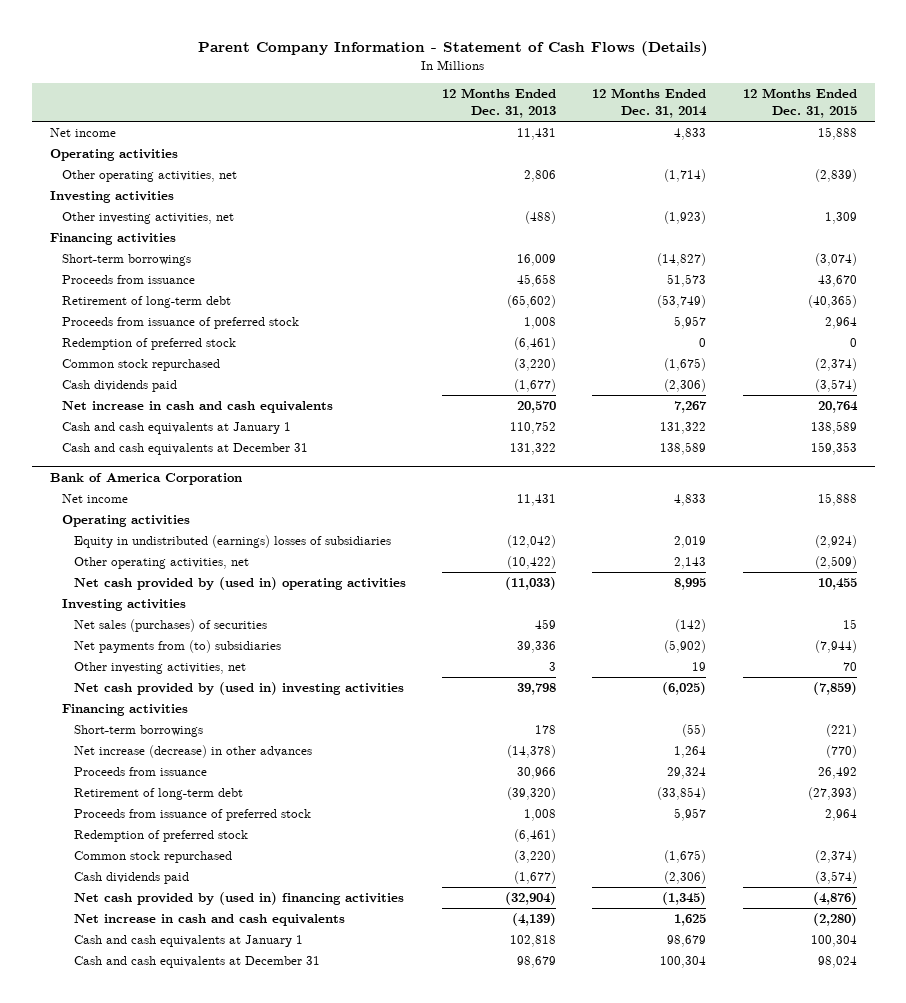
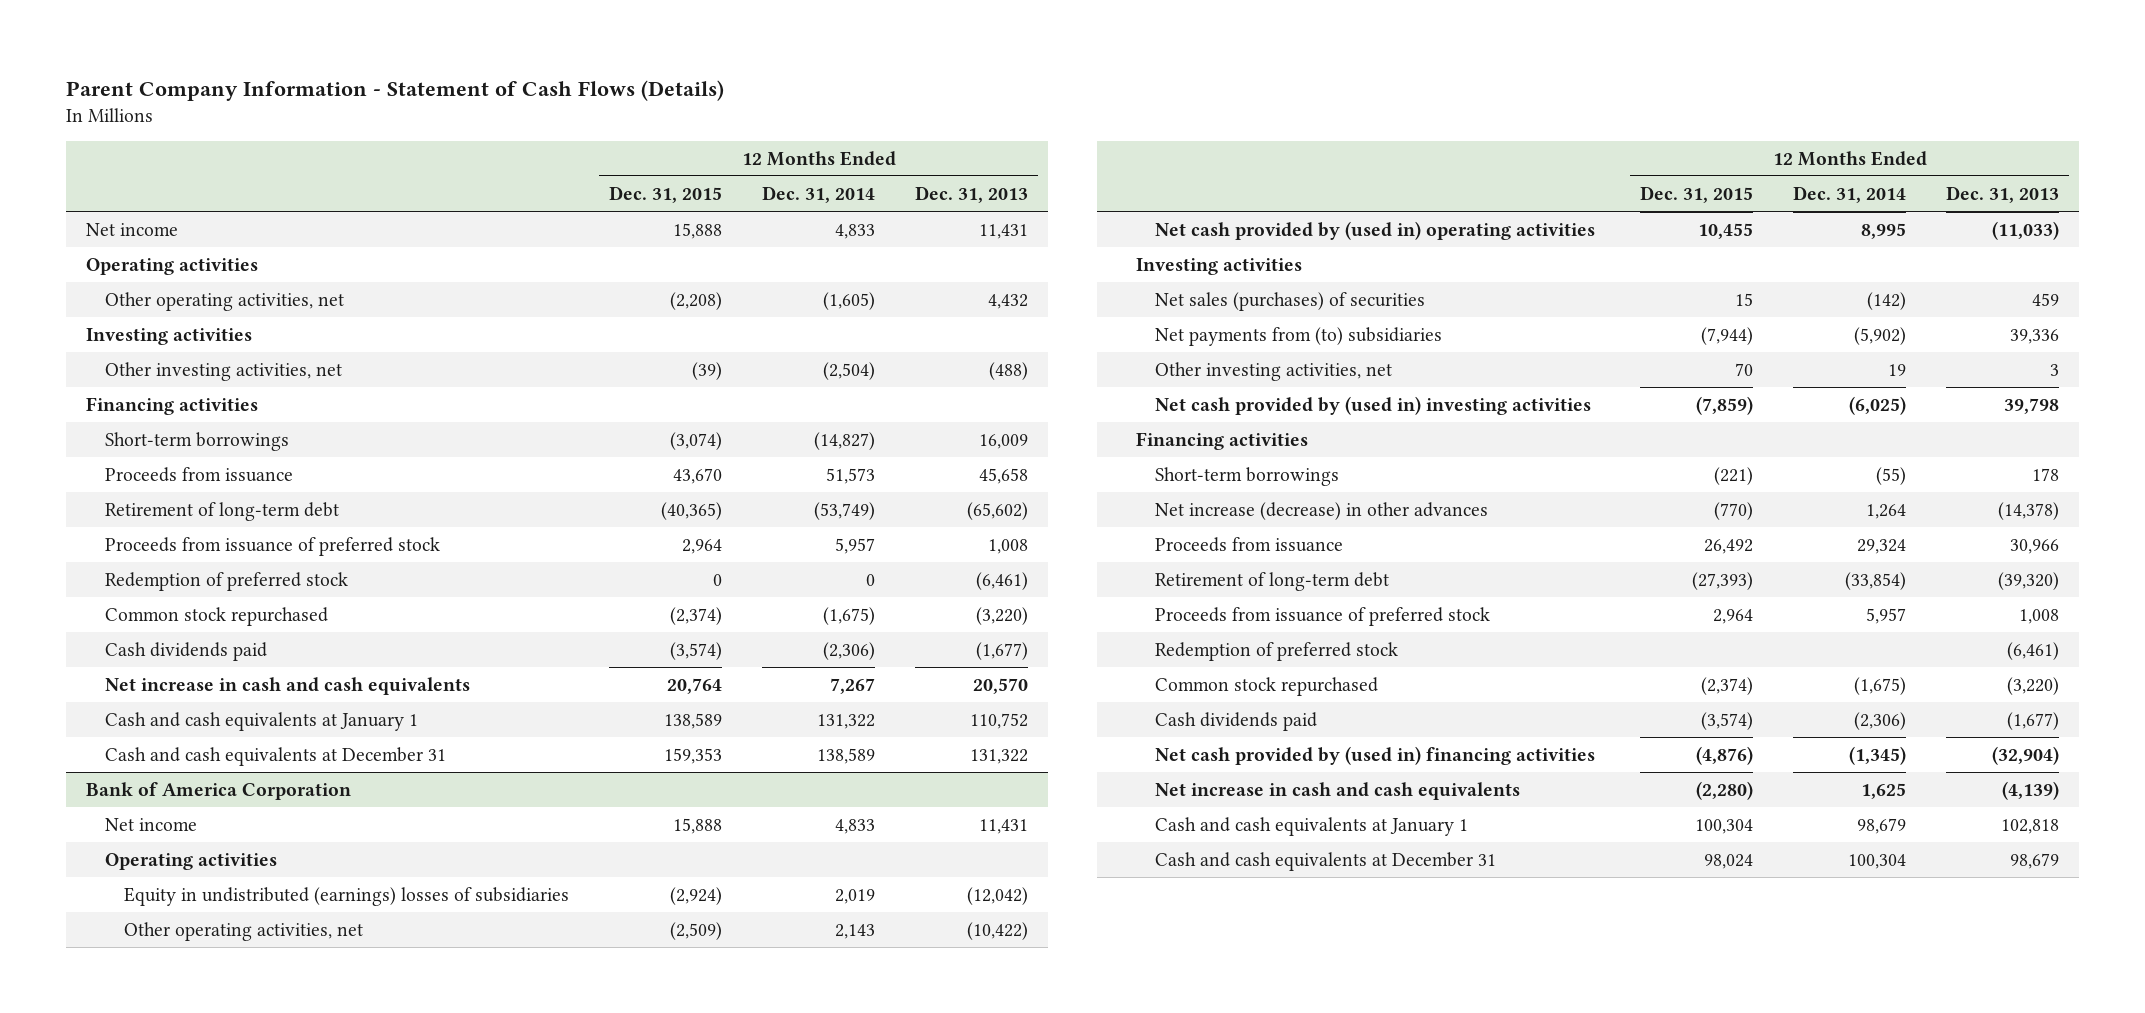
[524,170,557,183] 2,806 -> [988,293,1029,309] 4,432
[664,169,707,183] (1,714) -> [823,291,876,310] (1,605)
[814,169,857,183] (2,839) -> [670,291,723,310] (2,208)
[664,211,707,225] (1,923) -> [823,361,876,380] (2,504)
[824,212,857,225] 1,309 -> [692,361,723,380] (39)

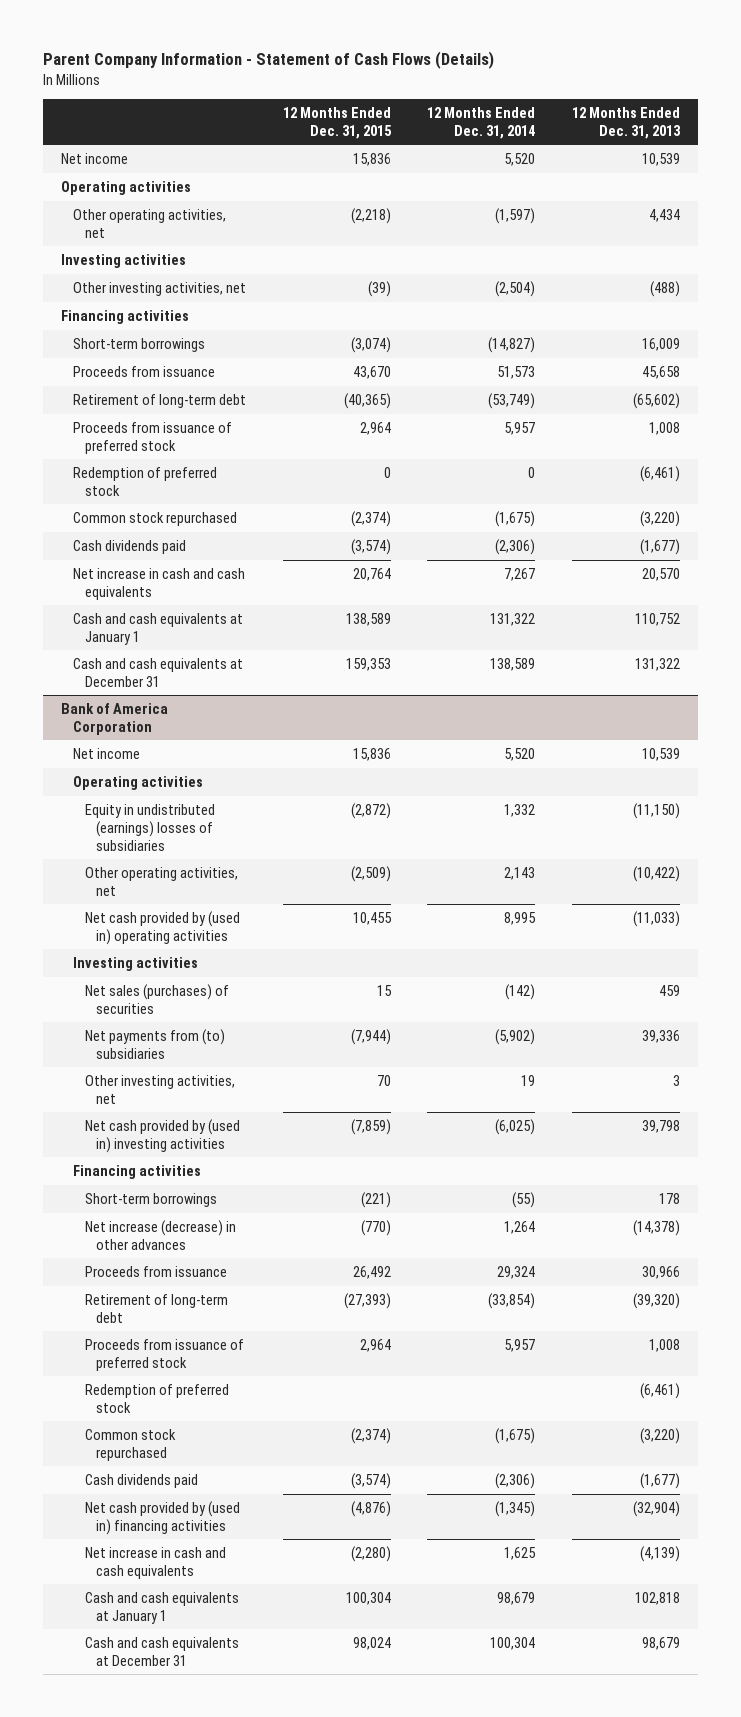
[673,222,723,239] 15,888 -> [352,152,391,166] 15,836
[835,223,876,239] 4,833 -> [504,152,536,166] 5,520
[979,223,1029,239] 11,431 -> [642,152,681,166] 10,539
[670,291,723,310] (2,208) -> [350,207,391,224] (2,218)
[823,291,876,310] (1,605) -> [495,207,536,224] (1,597)
[988,293,1029,309] 4,432 -> [649,208,681,222] 4,434
[673,817,723,834] 15,888 -> [352,747,391,761] 15,836
[835,818,876,834] 4,833 -> [504,747,536,761] 5,520
[979,818,1029,834] 11,431 -> [642,747,681,761] 10,539
[670,886,723,905] (2,924) -> [350,802,391,819] (2,872)
[835,888,876,904] 2,019 -> [504,803,536,817] 1,332
[967,886,1029,905] (12,042) -> [633,802,681,819] (11,150)

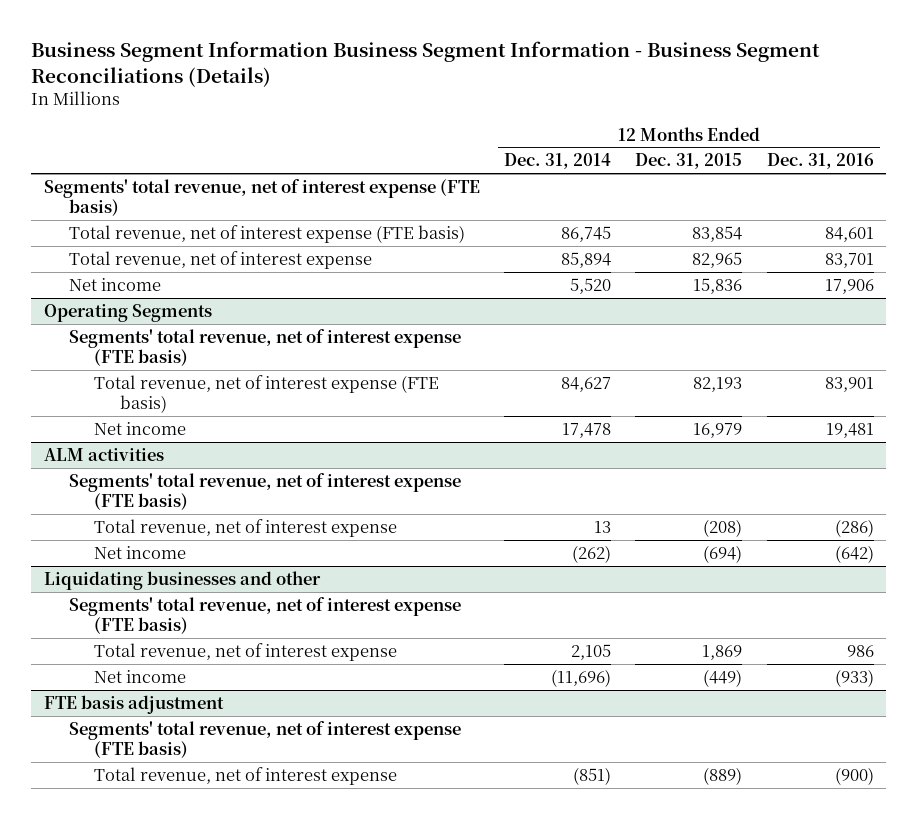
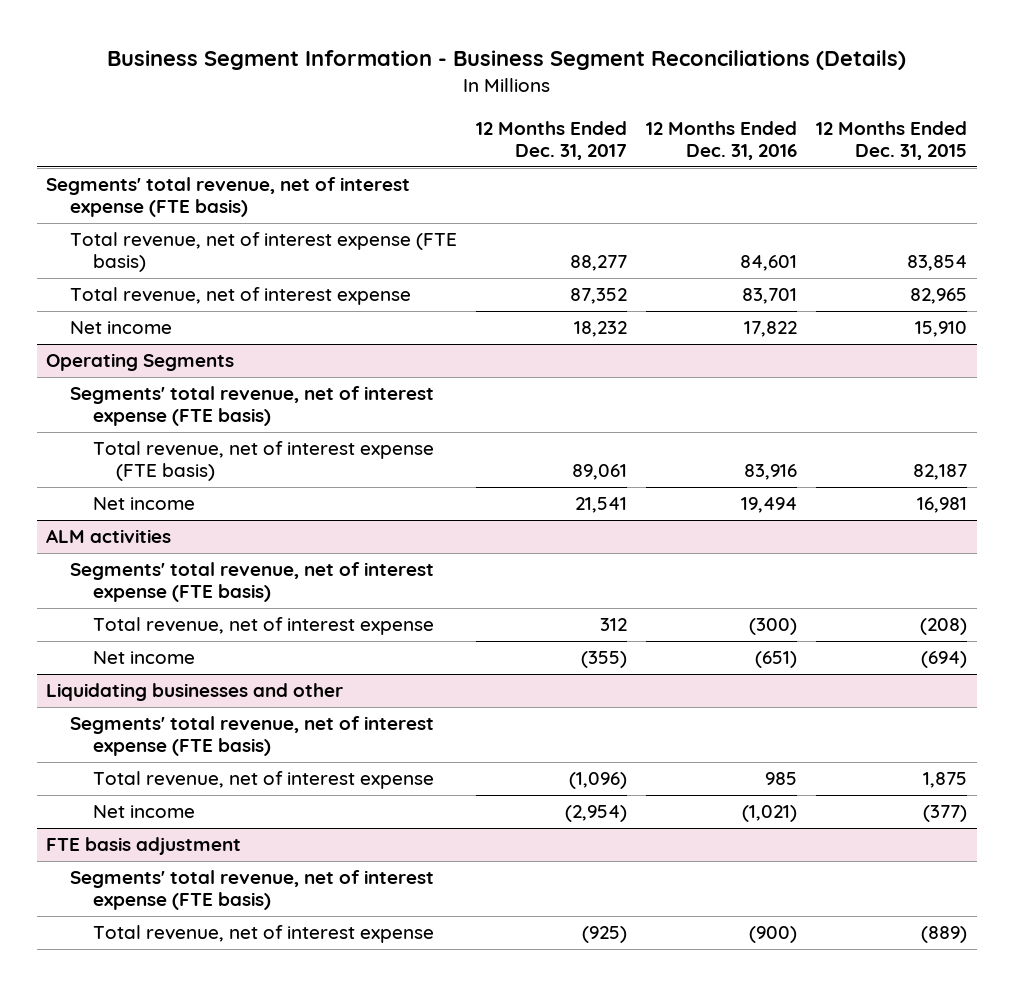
[31,41,821,87] Business Segment Information Business Segment Information - Business Segment Reconciliations (Details) -> [106,50,906,71] Business Segment Information - Business Segment Reconciliations (Details)
[503,153,611,170] Dec. 31, 2014 -> none
none -> [475,120,627,160] 12 Months Ended Dec. 31, 2017
[693,277,743,294] 15,836 -> [915,321,968,338] 15,910
[824,278,874,294] 17,906 -> [743,321,797,338] 17,822
[693,376,743,392] 82,193 -> [913,464,968,481] 82,187
[824,376,874,392] 83,901 -> [743,464,797,481] 83,916
[693,422,743,438] 16,979 -> [917,497,968,514] 16,981
[825,422,874,438] 19,481 -> [740,497,797,514] 19,494
[834,518,874,537] (286) -> [748,618,797,636] (300)
[834,544,874,563] (642) -> [754,651,797,669] (651)
[702,644,743,660] 1,869 -> [923,772,968,789] 1,875
[846,644,874,657] 986 -> [764,772,797,786] 985
[703,668,743,687] (449) -> [923,805,968,823] (377)
[834,668,874,687] (933) -> [741,805,797,823] (1,021)

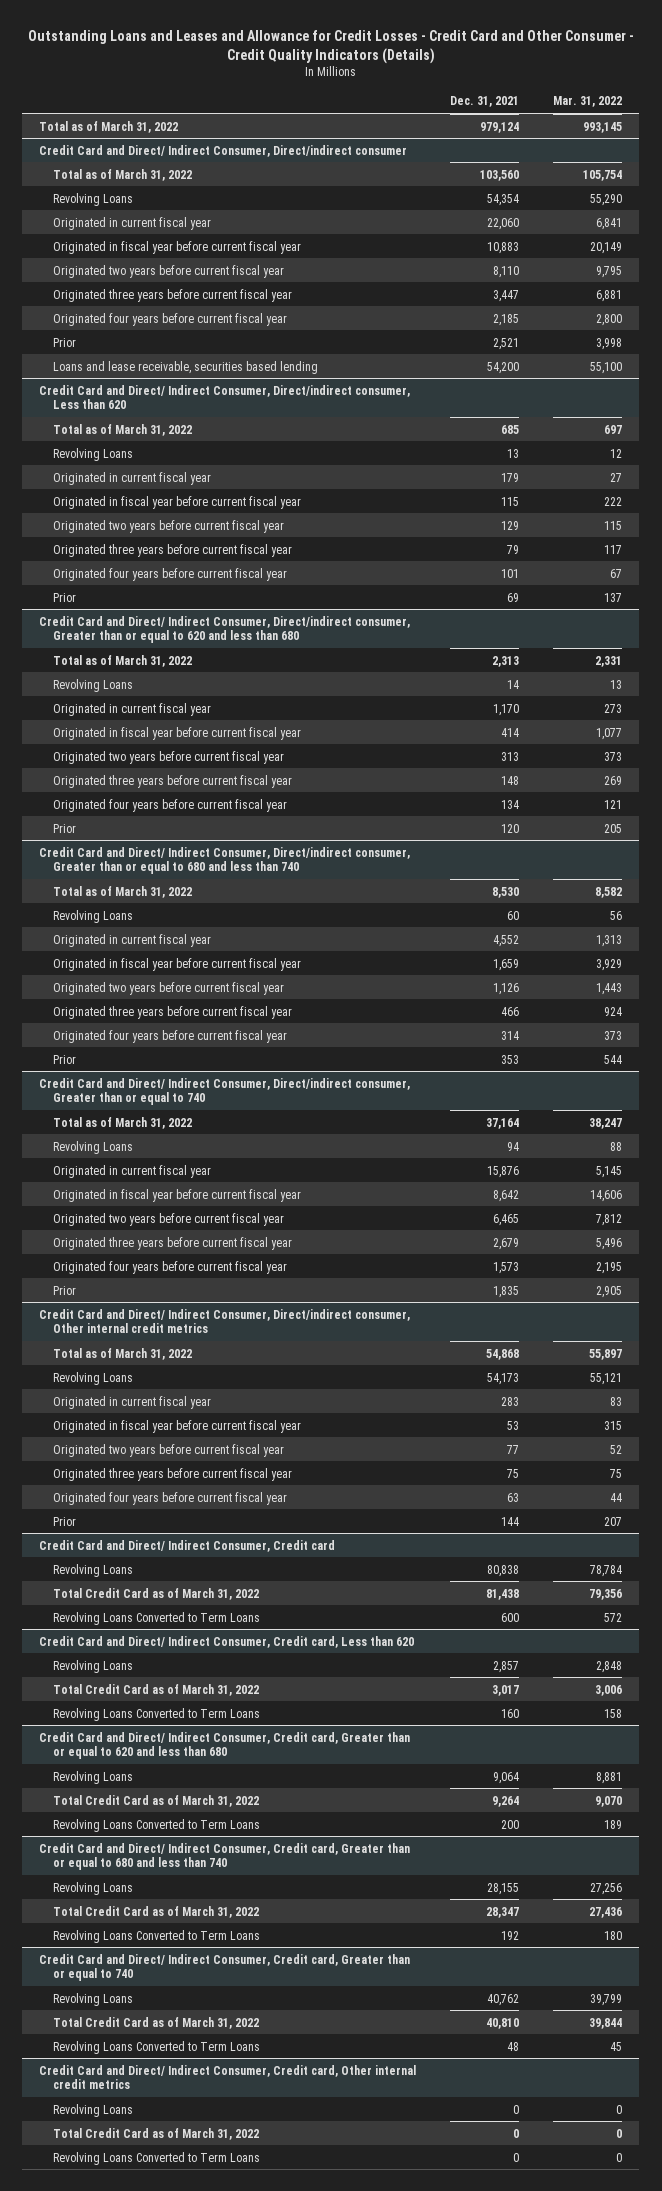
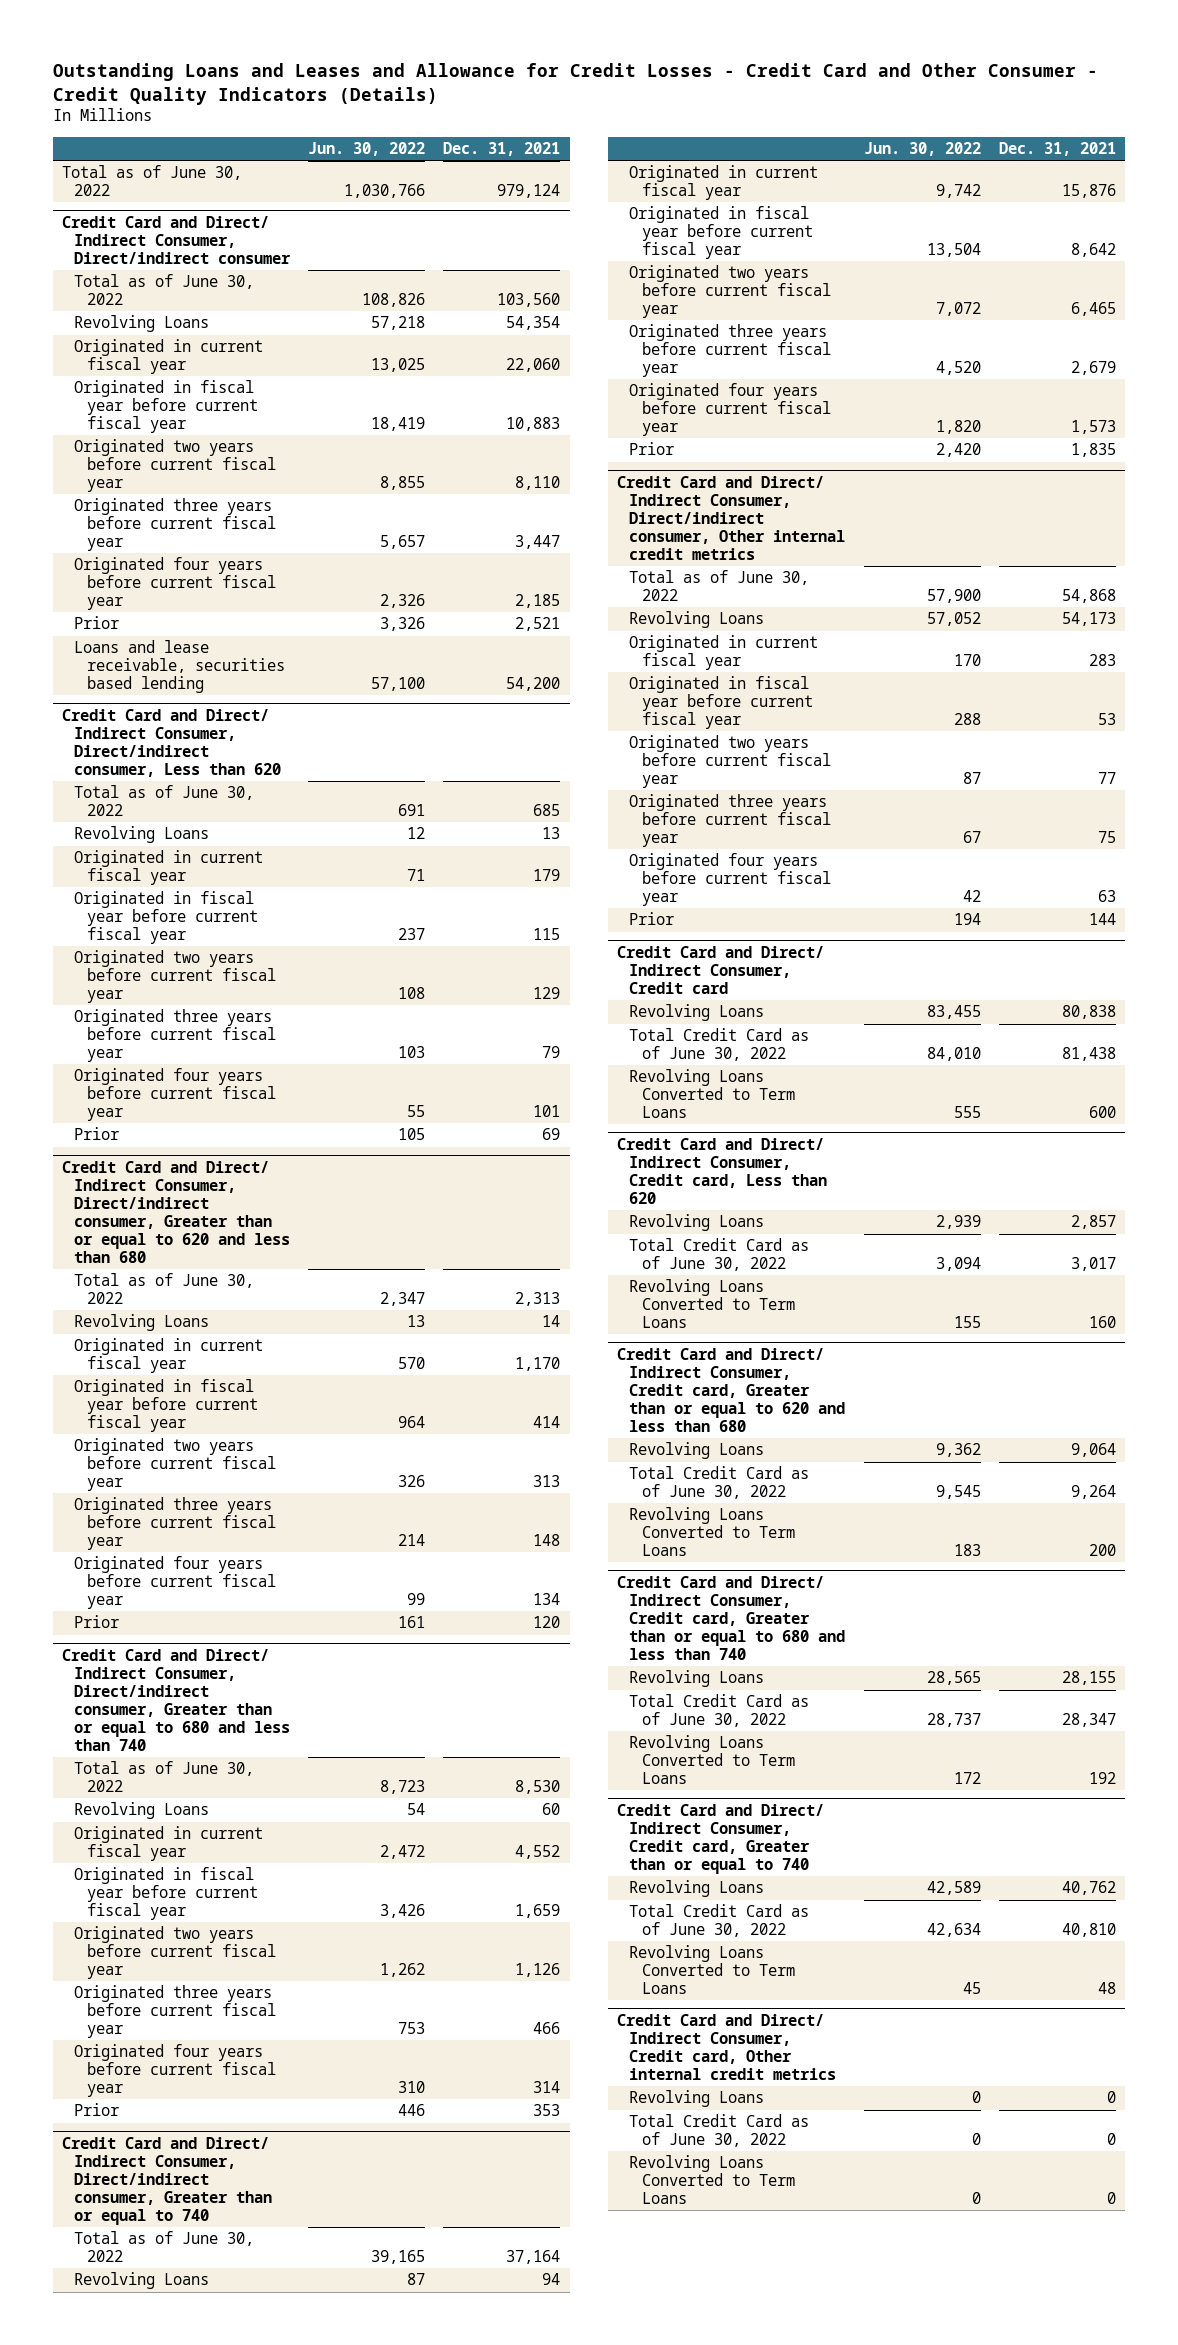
[553,96,623,108] Mar. 31, 2022 -> none
none -> [308,142,426,157] Jun. 30, 2022
[39,120,179,133] Total as of March 31, 2022 -> [61,165,242,197] Total as of June 30, 2022
[52,168,192,181] Total as of March 31, 2022 -> [74,274,255,306] Total as of June 30, 2022
[52,423,192,436] Total as of March 31, 2022 -> [74,785,255,817] Total as of June 30, 2022
[52,654,192,667] Total as of March 31, 2022 -> [74,1273,255,1305] Total as of June 30, 2022
[52,885,192,898] Total as of March 31, 2022 -> [74,1761,255,1793] Total as of June 30, 2022
[52,1116,192,1129] Total as of March 31, 2022 -> [74,2231,255,2263] Total as of June 30, 2022
[52,1347,192,1360] Total as of March 31, 2022 -> [629,570,810,602] Total as of June 30, 2022
[52,1587,259,1600] Total Credit Card as of March 31, 2022 -> [629,1028,810,1062] Total Credit Card as of June 30, 2022
[52,1683,259,1696] Total Credit Card as of March 31, 2022 -> [629,1238,810,1272] Total Credit Card as of June 30, 2022
[52,1794,259,1807] Total Credit Card as of March 31, 2022 -> [629,1466,810,1500] Total Credit Card as of June 30, 2022
[52,1905,259,1918] Total Credit Card as of March 31, 2022 -> [629,1694,810,1728] Total Credit Card as of June 30, 2022
[52,2016,259,2029] Total Credit Card as of March 31, 2022 -> [629,1904,810,1938] Total Credit Card as of June 30, 2022
[52,2127,259,2140] Total Credit Card as of March 31, 2022 -> [629,2114,810,2148] Total Credit Card as of June 30, 2022

